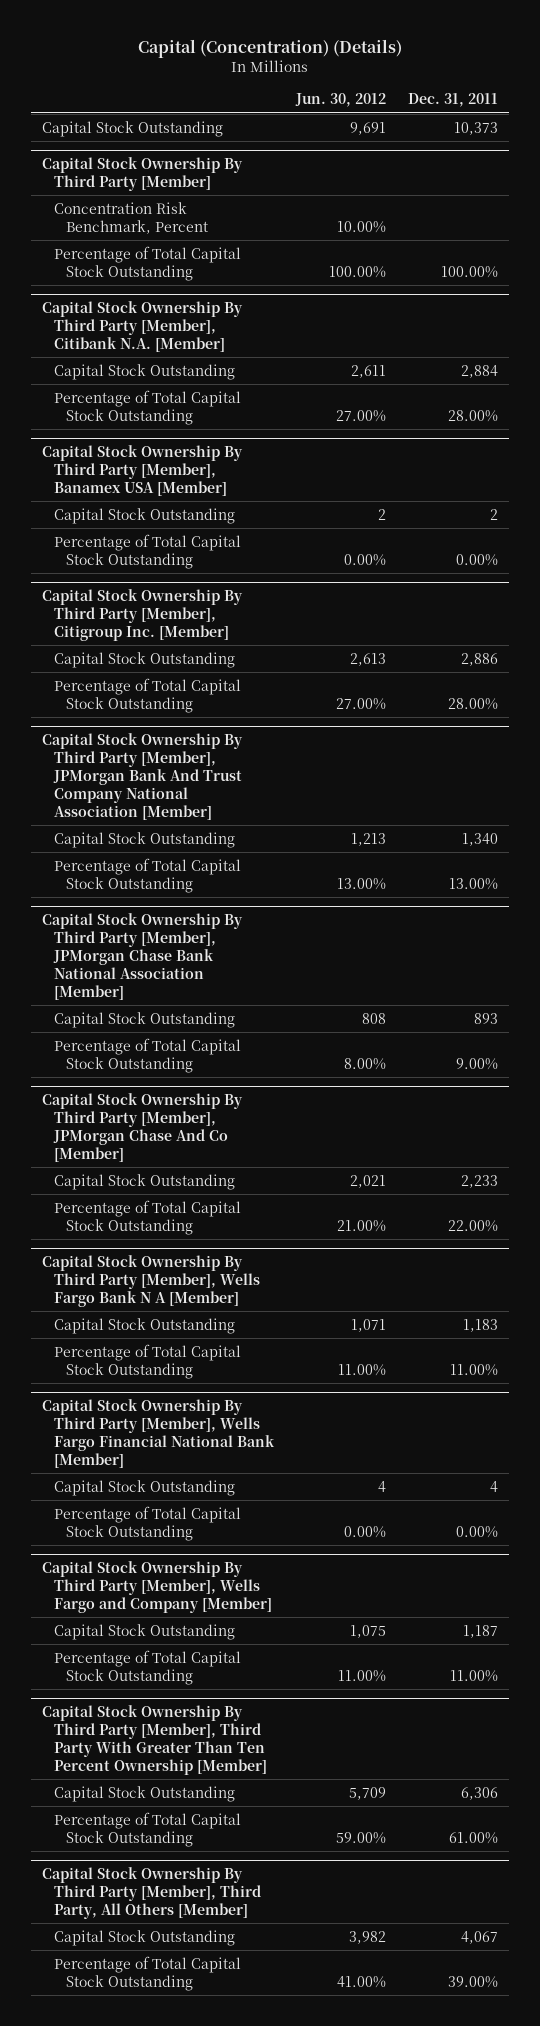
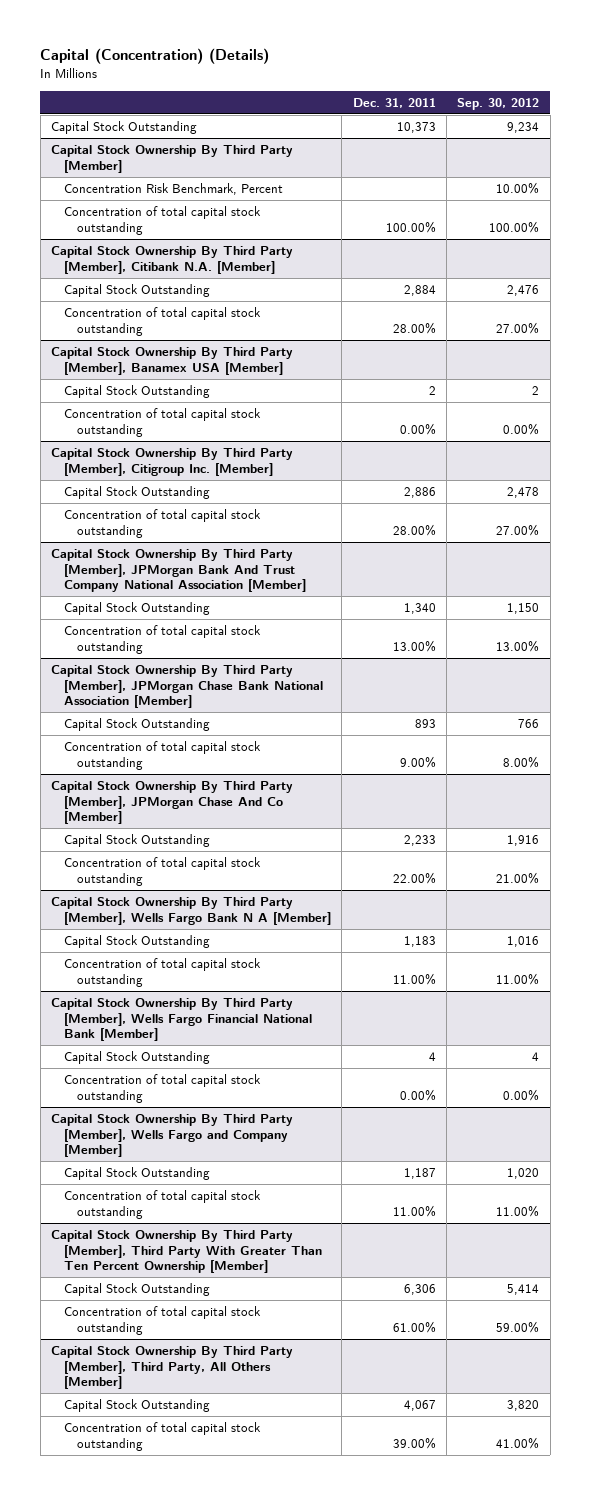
[294,93,386,108] Jun. 30, 2012 -> none
none -> [457,97,540,110] Sep. 30, 2012
[54,245,242,281] Percentage of Total Capital Stock Outstanding -> [63,206,261,235] Concentration of total capital stock outstanding
[54,389,242,425] Percentage of Total Capital Stock Outstanding -> [63,307,261,336] Concentration of total capital stock outstanding
[54,533,242,569] Percentage of Total Capital Stock Outstanding -> [63,408,261,437] Concentration of total capital stock outstanding
[54,677,242,713] Percentage of Total Capital Stock Outstanding -> [63,509,261,538] Concentration of total capital stock outstanding
[54,857,242,893] Percentage of Total Capital Stock Outstanding -> [63,625,261,654] Concentration of total capital stock outstanding
[54,1037,242,1073] Percentage of Total Capital Stock Outstanding -> [63,741,261,770] Concentration of total capital stock outstanding
[54,1199,242,1235] Percentage of Total Capital Stock Outstanding -> [63,857,261,886] Concentration of total capital stock outstanding
[54,1343,242,1379] Percentage of Total Capital Stock Outstanding -> [63,958,261,987] Concentration of total capital stock outstanding
[54,1505,242,1541] Percentage of Total Capital Stock Outstanding -> [63,1074,261,1103] Concentration of total capital stock outstanding
[54,1649,242,1685] Percentage of Total Capital Stock Outstanding -> [63,1190,261,1219] Concentration of total capital stock outstanding
[54,1811,242,1847] Percentage of Total Capital Stock Outstanding -> [63,1306,261,1335] Concentration of total capital stock outstanding
[54,1955,242,1991] Percentage of Total Capital Stock Outstanding -> [63,1422,261,1451] Concentration of total capital stock outstanding

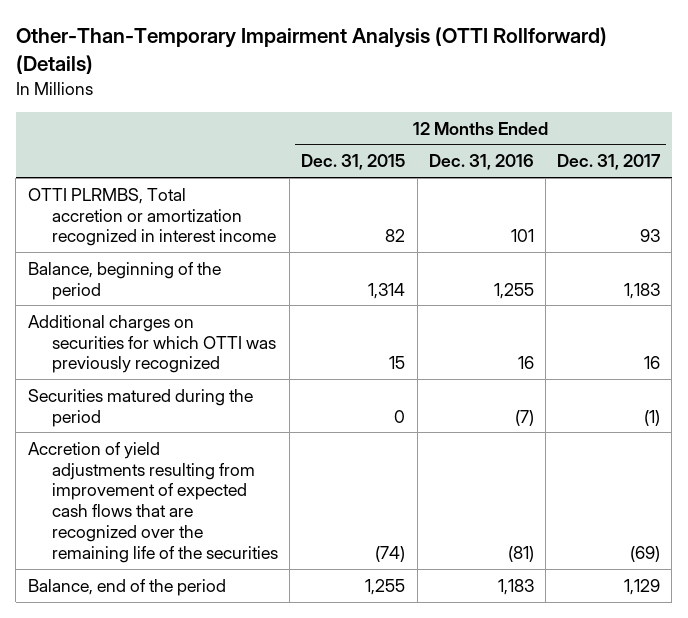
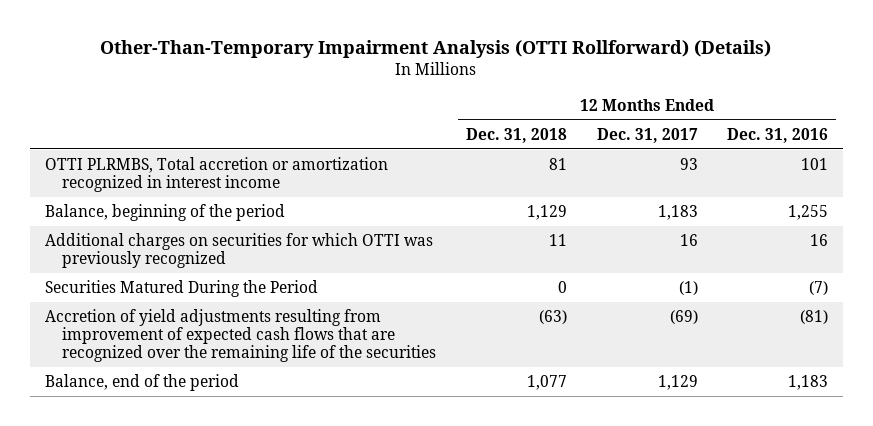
[301,154,406,171] Dec. 31, 2015 -> none
none -> [465,127,567,143] Dec. 31, 2018
[27,388,253,427] Securities matured during the period -> [44,280,318,298] Securities Matured During the Period

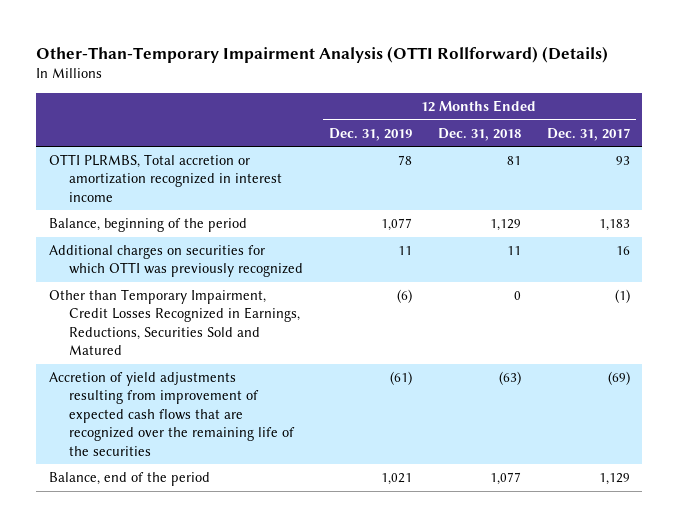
[727,127,829,143] Dec. 31, 2016 -> none
none -> [329,127,413,141] Dec. 31, 2019
[44,280,318,298] Securities Matured During the Period -> [48,289,301,356] Other than Temporary Impairment, Credit Losses Recognized in Earnings, Reductions, Securities Sold and Matured

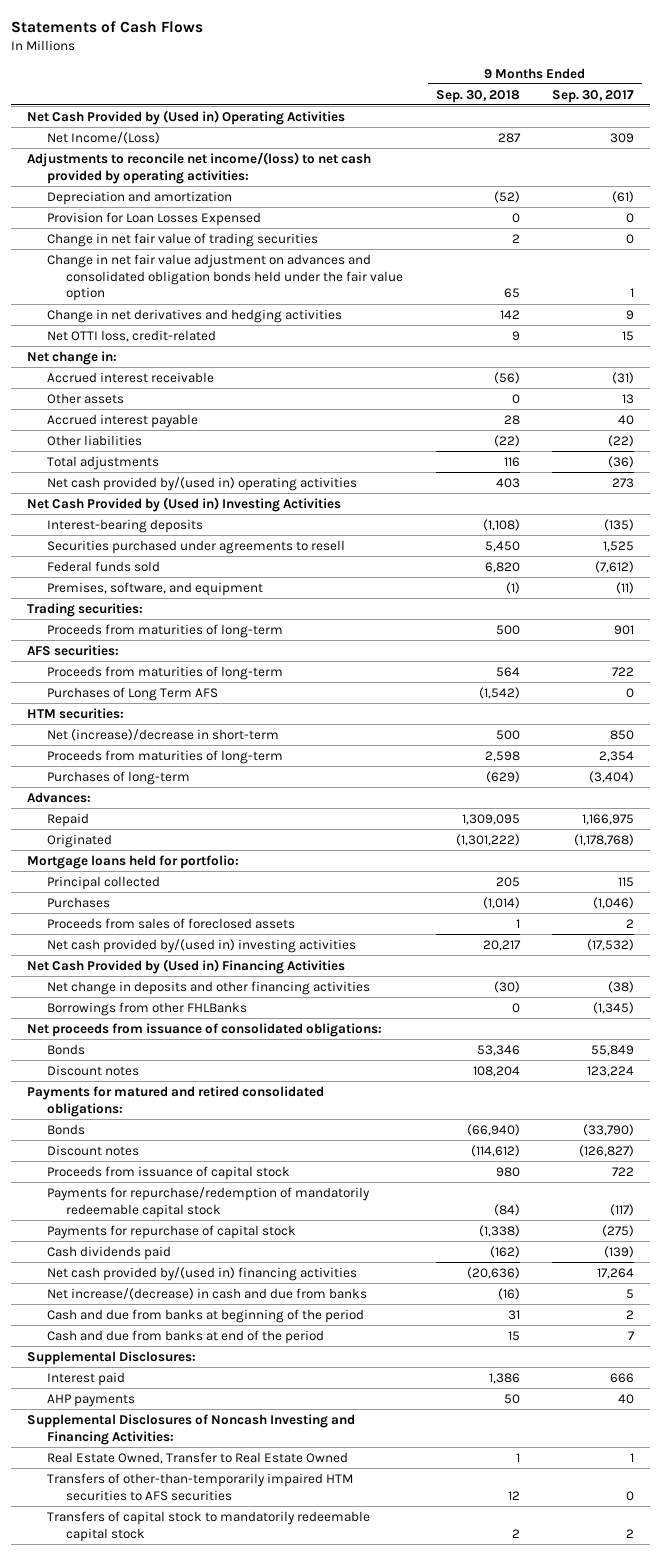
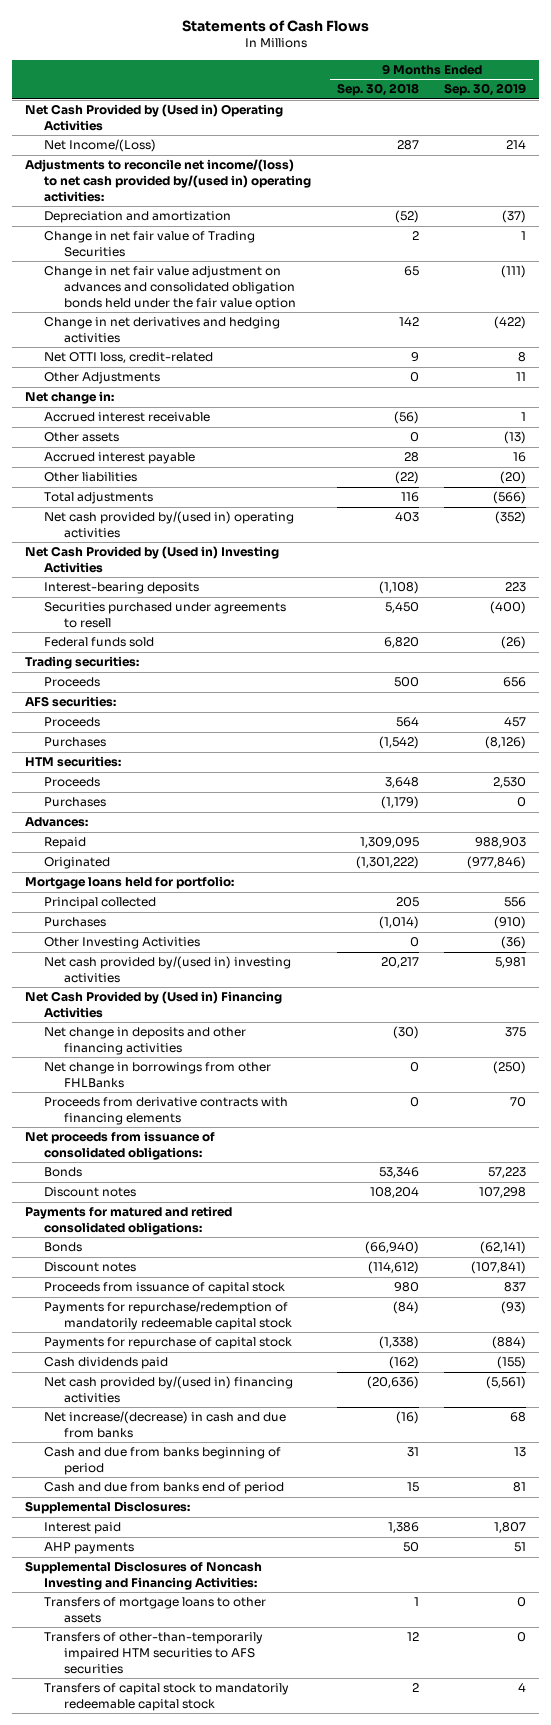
[551,89,634,103] Sep. 30, 2017 -> none
none -> [444,83,527,97] Sep. 30, 2019
[27,151,372,184] Adjustments to reconcile net income/(loss) to net cash provided by operating activities: -> [24,159,312,202] Adjustments to reconcile net income/(loss) to net cash provided by/(used in) operating activities:
[46,211,261,226] Provision for Loan Losses Expensed -> none
[46,232,318,247] Change in net fair value of trading securities -> [44,231,256,257] Change in net fair value of Trading Securities
none -> [44,372,161,385] Other Adjustments
[46,581,263,596] Premises, software, and equipment -> none
[46,623,283,638] Proceeds from maturities of long-term -> [44,677,101,688] Proceeds
[46,665,283,680] Proceeds from maturities of long-term -> [44,717,101,728] Proceeds
[46,686,218,701] Purchases of Long Term AFS -> [44,737,107,748] Purchases
[46,728,279,741] Net (increase)/decrease in short-term -> none
[46,749,283,764] Proceeds from maturities of long-term -> none
none -> [44,777,101,788] Proceeds
[46,770,190,785] Purchases of long-term -> [44,797,107,808] Purchases
[485,770,520,783] (629) -> [380,796,419,810] (1,179)
[46,917,295,929] Proceeds from sales of foreclosed assets -> none
none -> [44,937,201,950] Other Investing Activities
[46,1001,247,1016] Borrowings from other FHLBanks -> [44,1062,272,1088] Net change in borrowings from other FHLBanks
none -> [44,1097,289,1125] Proceeds from derivative contracts with financing elements
[46,1308,364,1323] Cash and due from banks at beginning of the period -> [44,1447,282,1475] Cash and due from banks beginning of period
[46,1329,324,1344] Cash and due from banks at end of the period -> [44,1482,285,1495] Cash and due from banks end of period
[46,1451,348,1464] Real Estate Owned, Transfer to Real Estate Owned -> [44,1597,267,1623] Transfers of mortgage loans to other assets

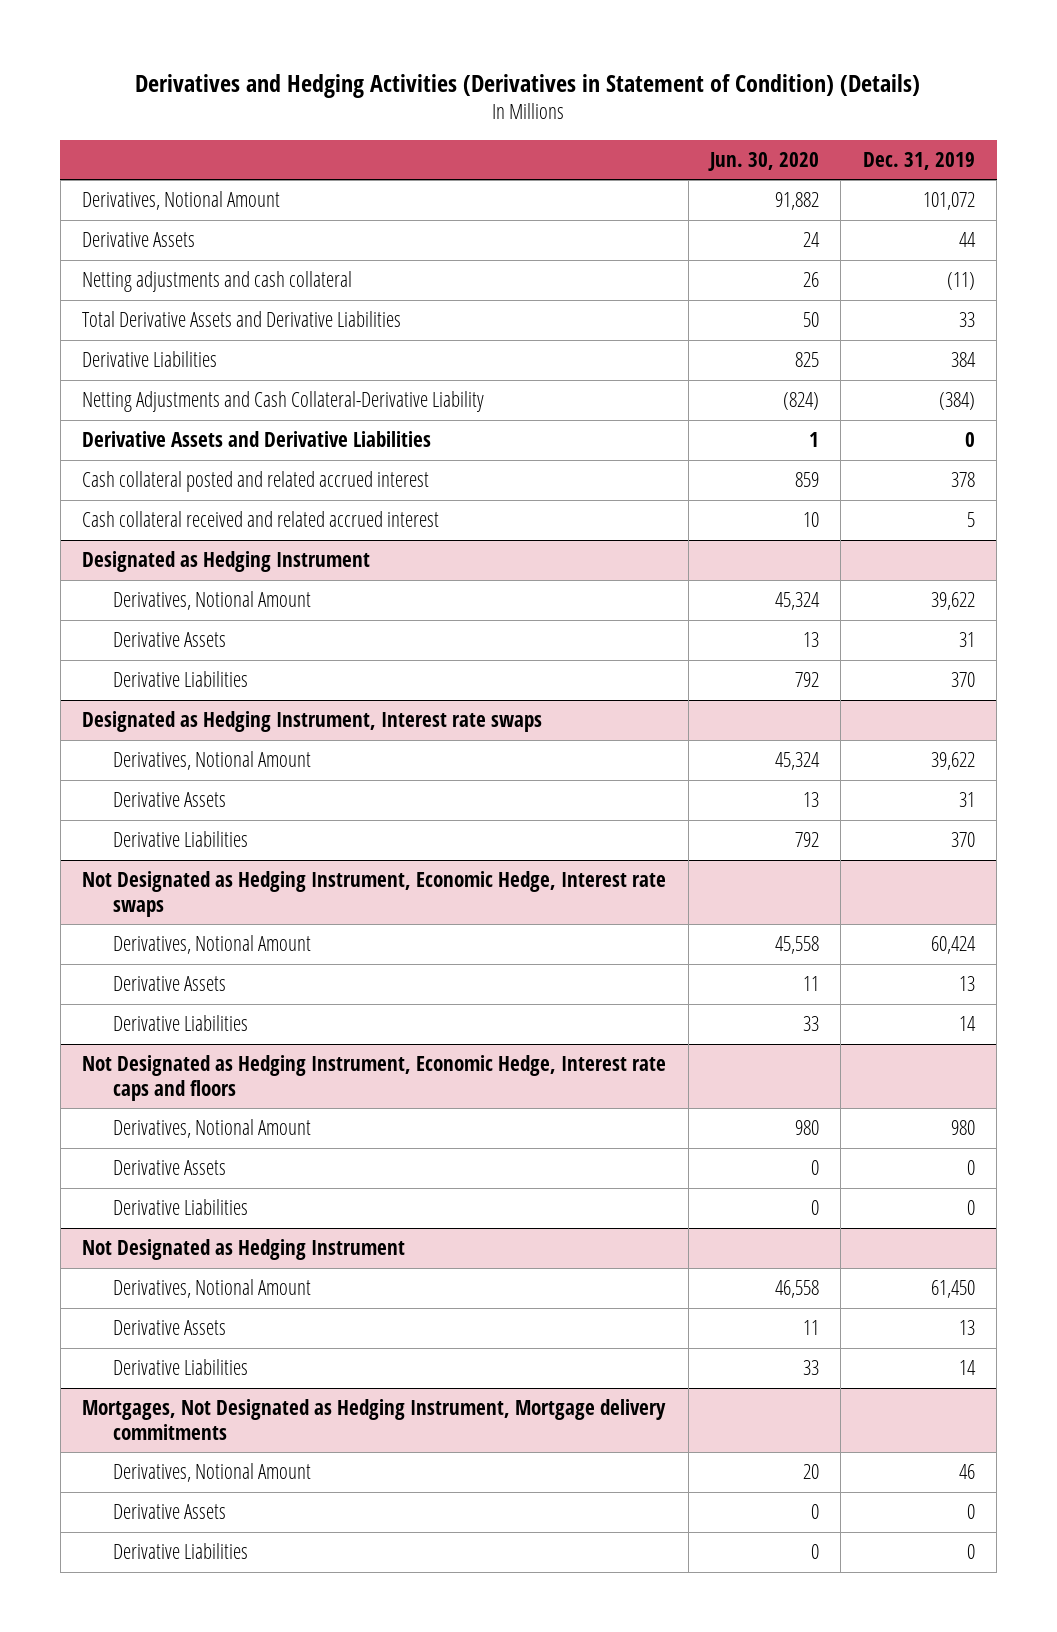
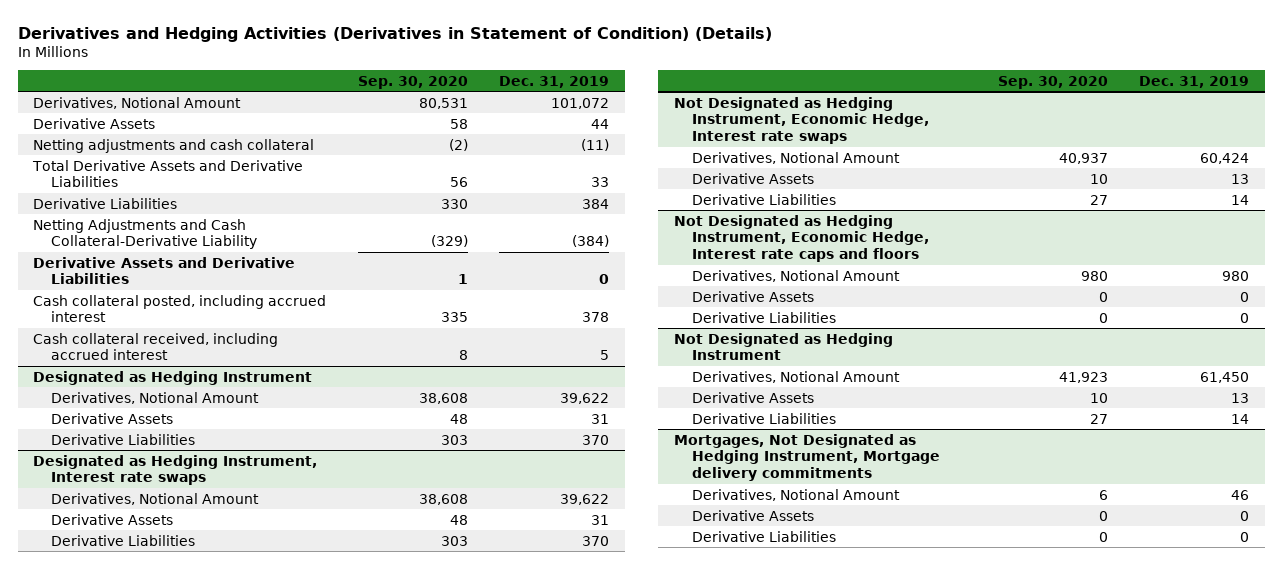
[707,151,819,171] Jun. 30, 2020 -> none
none -> [357,75,468,89] Sep. 30, 2020
[82,471,430,493] Cash collateral posted and related accrued interest -> [33,294,327,323] Cash collateral posted, including accrued interest
[82,511,440,528] Cash collateral received and related accrued interest -> [33,332,279,361] Cash collateral received, including accrued interest

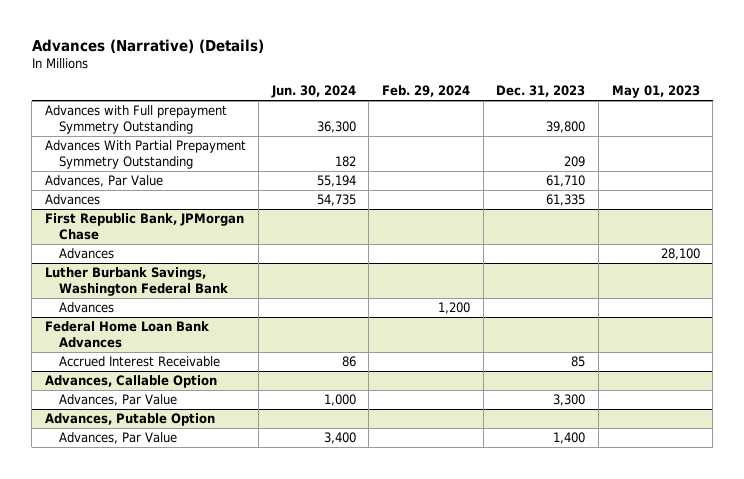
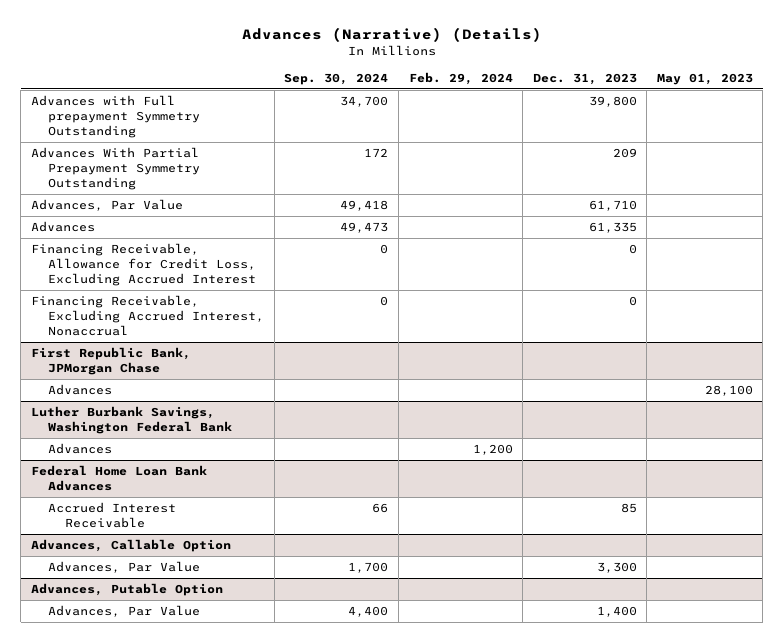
[270,85,356,99] Jun. 30, 2024 -> none
none -> [284,72,389,85] Sep. 30, 2024
none -> [31,243,257,286] Financing Receivable, Allowance for Credit Loss, Excluding Accrued Interest
none -> [31,295,265,336] Financing Receivable, Excluding Accrued Interest, Nonaccrual

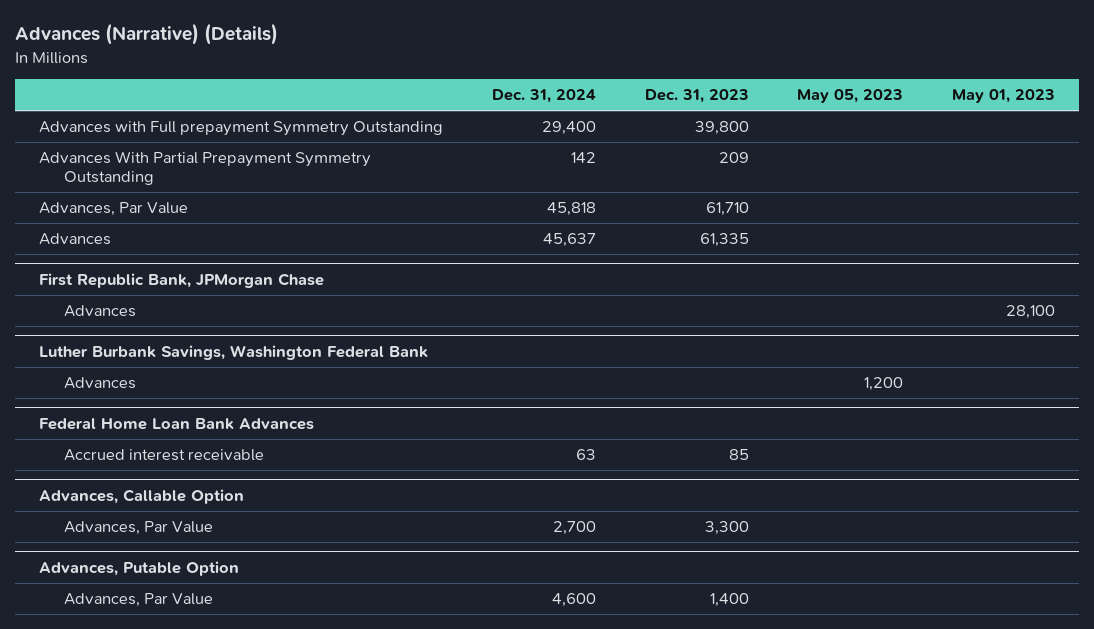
[284,72,389,85] Sep. 30, 2024 -> none
[408,71,513,85] Feb. 29, 2024 -> none
none -> [491,89,596,104] Dec. 31, 2024
none -> [797,89,904,104] May 05, 2023
[31,243,257,286] Financing Receivable, Allowance for Credit Loss, Excluding Accrued Interest -> none
[31,295,265,336] Financing Receivable, Excluding Accrued Interest, Nonaccrual -> none
[48,502,177,528] Accrued Interest Receivable -> [64,449,265,462] Accrued interest receivable

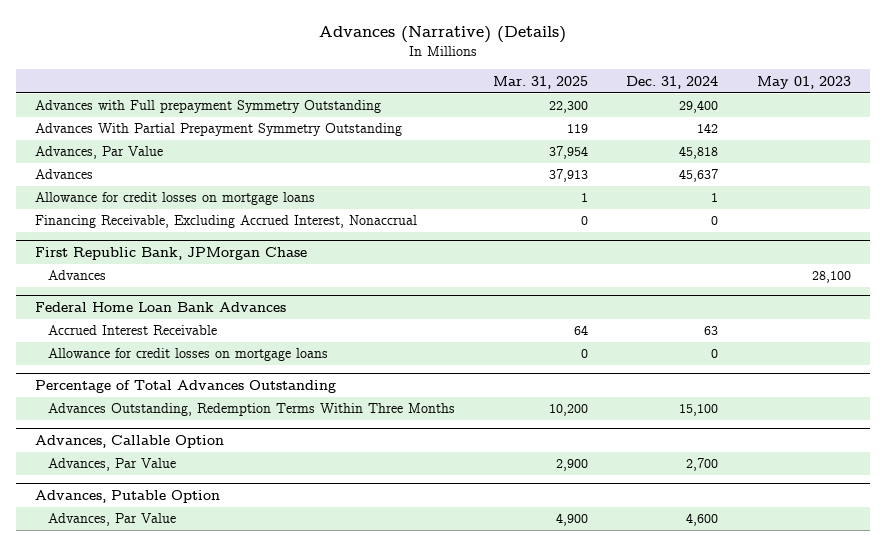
[644,89,749,104] Dec. 31, 2023 -> none
[797,89,904,104] May 05, 2023 -> none
none -> [492,75,588,89] Mar. 31, 2025
none -> [34,192,315,206] Allowance for credit losses on mortgage loans
none -> [34,215,417,229] Financing Receivable, Excluding Accrued Interest, Nonaccrual
[39,344,429,360] Luther Burbank Savings, Washington Federal Bank -> none
[64,377,137,390] Advances -> none
[64,449,265,462] Accrued interest receivable -> [47,325,217,336] Accrued Interest Receivable
none -> [47,348,328,362] Allowance for credit losses on mortgage loans
none -> [34,379,336,393] Percentage of Total Advances Outstanding
none -> [47,403,455,417] Advances Outstanding, Redemption Terms Within Three Months

